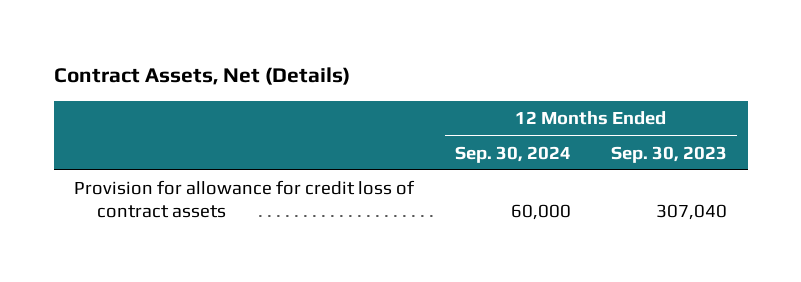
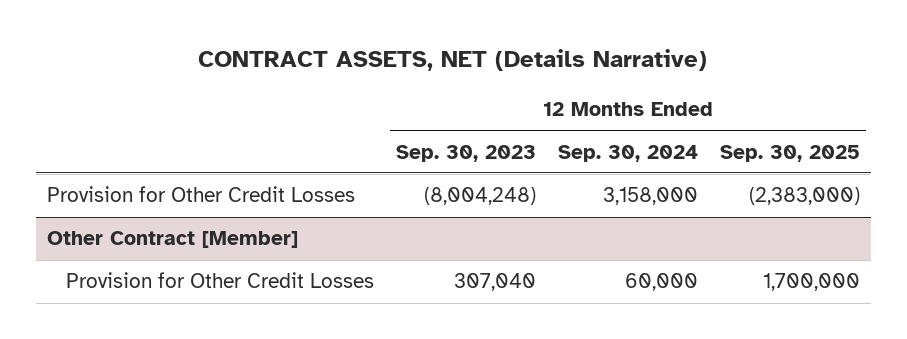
[53,67,350,86] Contract Assets, Net (Details) -> [198,49,708,72] CONTRACT ASSETS, NET (Details Narrative)
none -> [720,144,861,162] Sep. 30, 2025
[74,180,416,219] Provision for allowance for credit loss of contract assets -> [46,186,355,203] Provision for Other Credit Losses
[510,204,571,221] 60,000 -> [603,187,699,206] 3,158,000
[656,204,728,221] 307,040 -> [424,187,537,206] (8,004,248)
none -> [46,231,298,249] Other Contract [Member]
none -> [65,272,374,289] Provision for Other Credit Losses

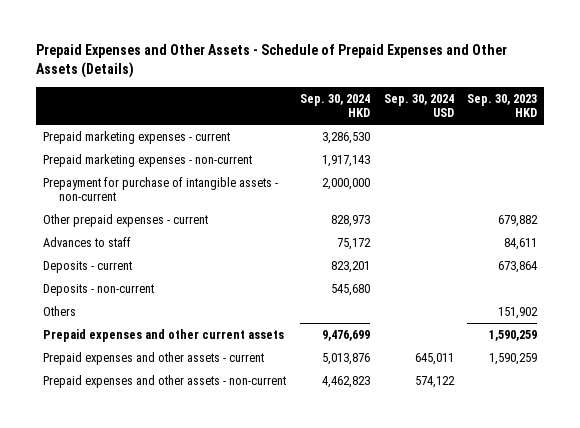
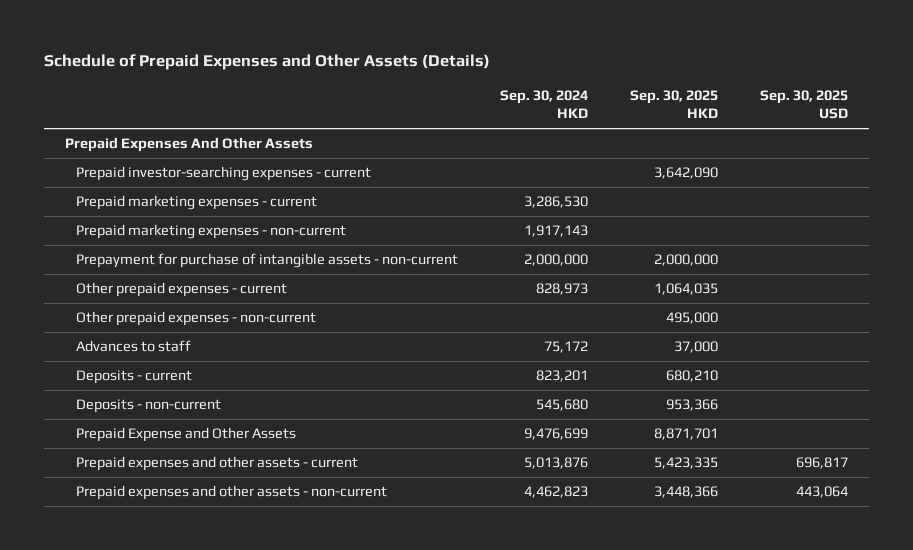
[36,44,508,79] Prepaid Expenses and Other Assets - Schedule of Prepaid Expenses and Other Assets (Details) -> [43,54,490,71] Schedule of Prepaid Expenses and Other Assets (Details)
[383,93,454,118] Sep. 30, 2024 USD -> none
[467,93,538,118] Sep. 30, 2023 HKD -> none
none -> [629,89,718,119] Sep. 30, 2025 HKD
none -> [760,89,849,120] Sep. 30, 2025 USD
none -> [64,137,313,153] Prepaid Expenses And Other Assets
none -> [75,166,371,182] Prepaid investor-searching expenses - current
none -> [75,311,316,327] Other prepaid expenses - non-current
[43,305,77,316] Others -> none
[43,328,285,342] Prepaid expenses and other current assets -> [75,427,296,443] Prepaid Expense and Other Assets

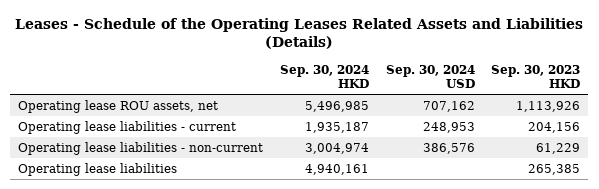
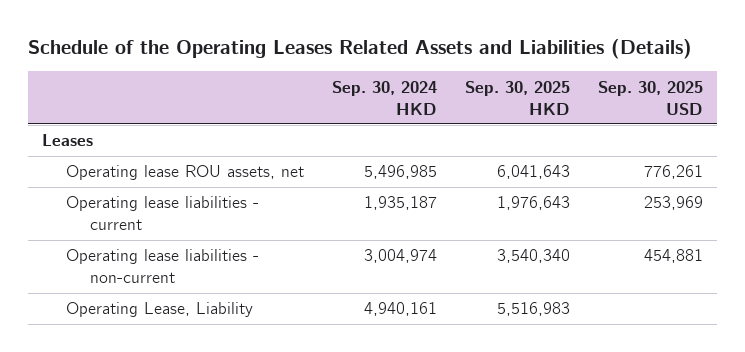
[15,17,584,49] Leases - Schedule of the Operating Leases Related Assets and Liabilities (Details) -> [27,39,692,60] Schedule of the Operating Leases Related Assets and Liabilities (Details)
[385,64,475,89] Sep. 30, 2024 USD -> none
[491,64,581,89] Sep. 30, 2023 HKD -> none
none -> [465,80,571,115] Sep. 30, 2025 HKD
none -> [598,80,704,115] Sep. 30, 2025 USD
none -> [41,134,93,147] Leases
[18,162,178,176] Operating lease liabilities -> [65,302,253,318] Operating Lease, Liability

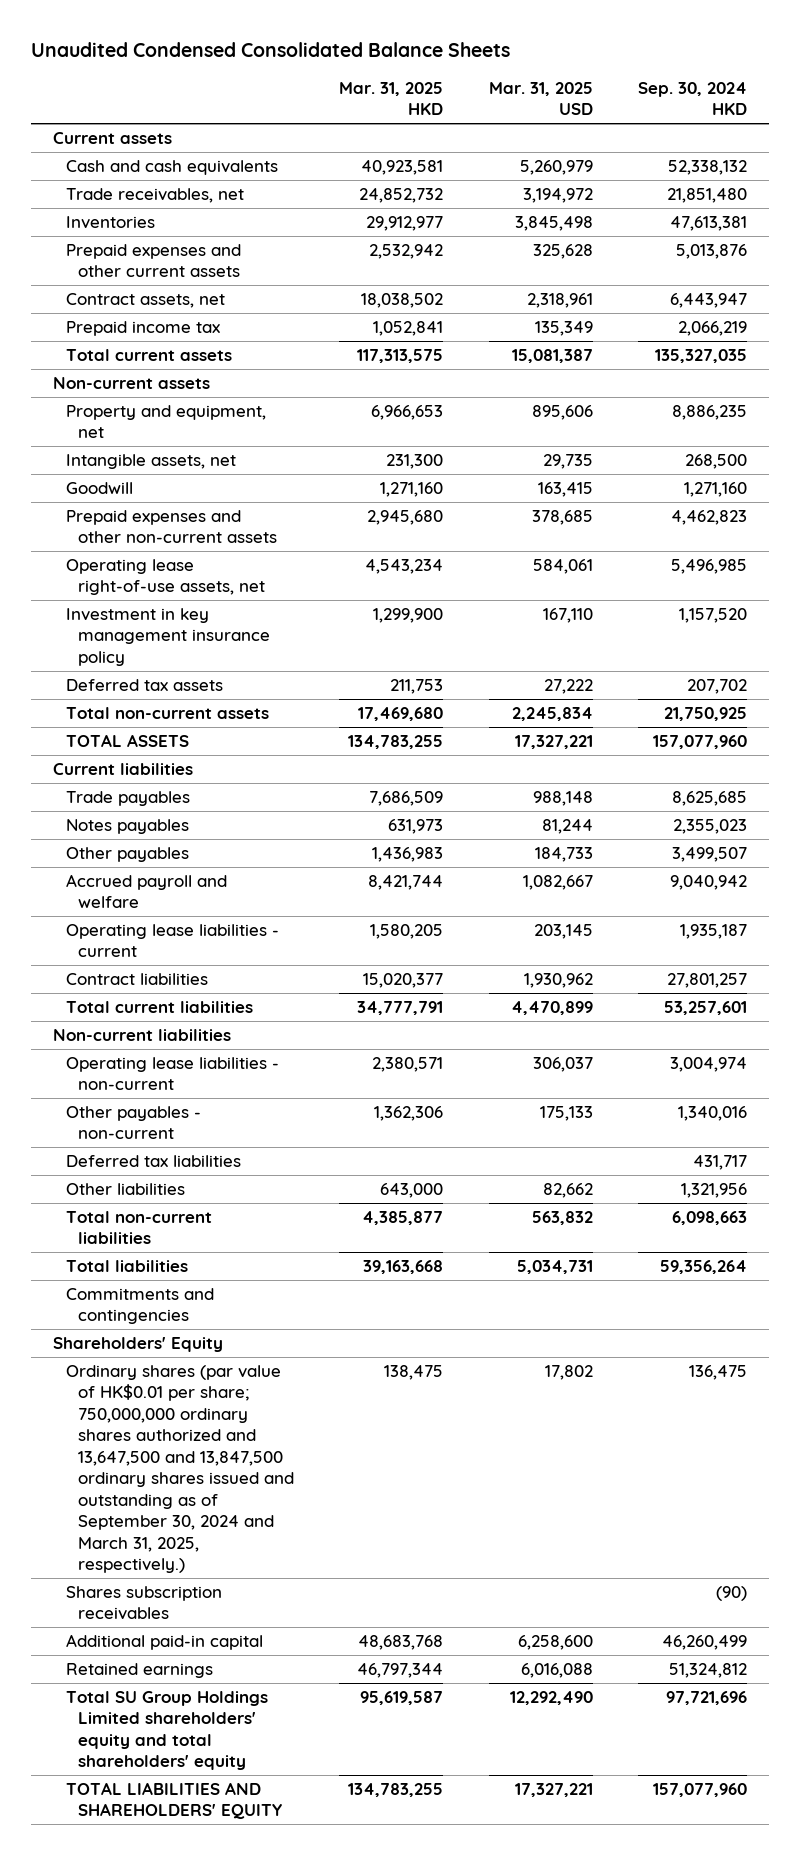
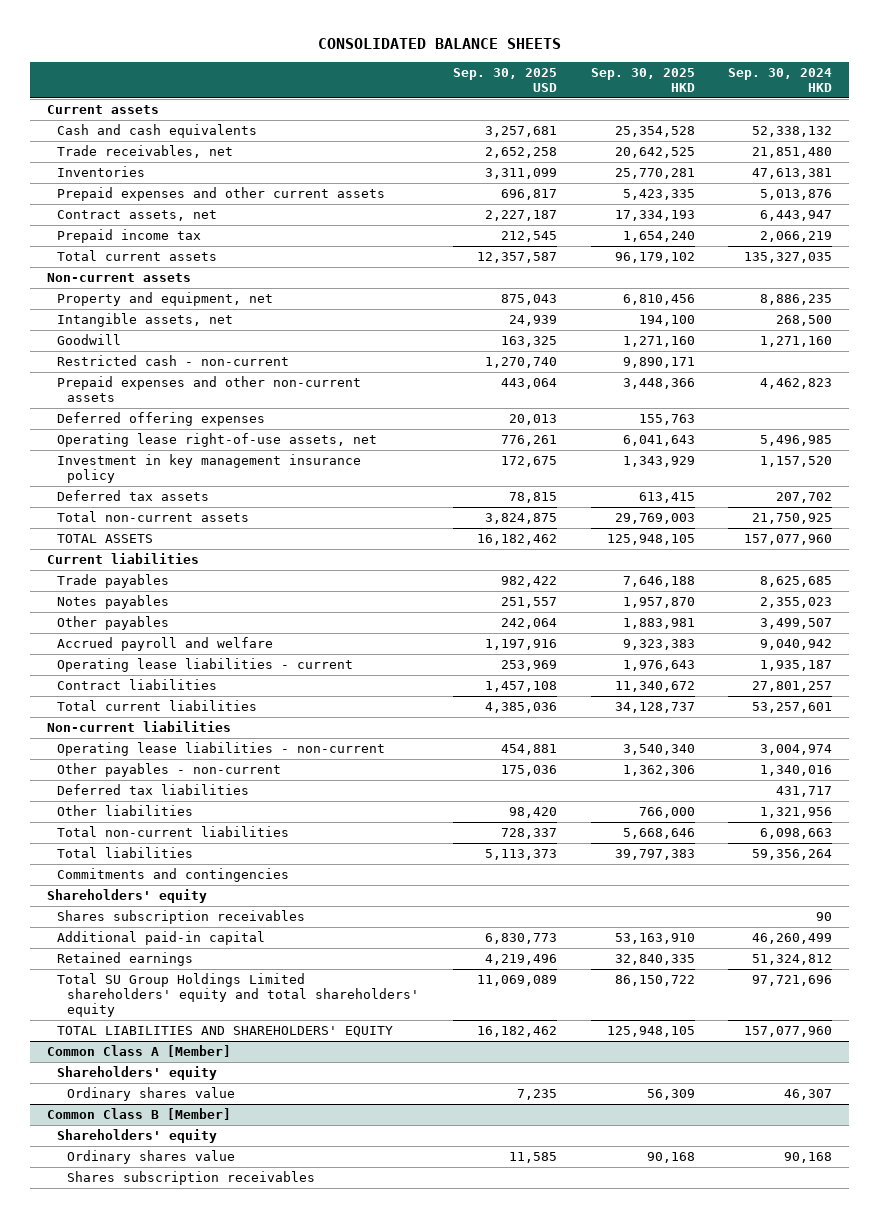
[30,42,510,58] Unaudited Condensed Consolidated Balance Sheets -> [317,38,561,50] CONSOLIDATED BALANCE SHEETS
[339,81,444,116] Mar. 31, 2025 HKD -> none
[488,81,593,116] Mar. 31, 2025 USD -> none
none -> [452,67,557,92] Sep. 30, 2025 USD
none -> [590,67,695,92] Sep. 30, 2025 HKD
none -> [56,354,289,366] Restricted cash - non-current
none -> [56,411,265,426] Deferred offering expenses
[65,1364,295,1574] Ordinary shares (par value of HK$0.01 per share; 750,000,000 ordinary shares authorized and 13,647,500 and 13,847,500 ordinary shares issued and outstanding as of September 30, 2024 and March 31, 2025, respectively.) -> none
[53,1336,224,1352] Shareholders' Equity -> [46,888,207,903] Shareholders' equity
[715,1585,747,1601] (90) -> [816,911,833,921] 90
none -> [46,1044,231,1057] Common Class A [Member]
none -> [56,1065,217,1080] Shareholders' equity
none -> [66,1086,235,1101] Ordinary shares value
none -> [46,1107,231,1120] Common Class B [Member]
none -> [56,1128,217,1143] Shareholders' equity
none -> [66,1149,235,1164] Ordinary shares value
none -> [66,1170,315,1185] Shares subscription receivables

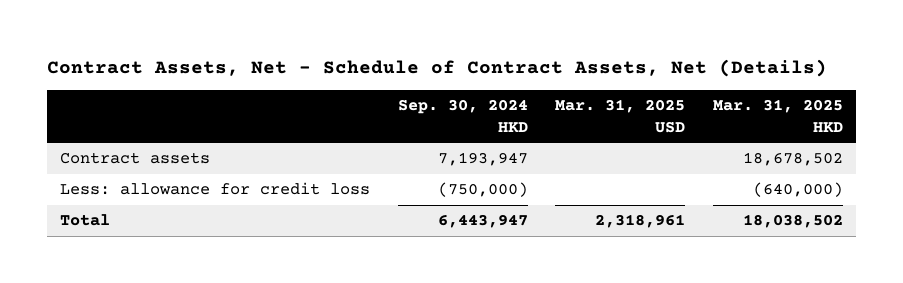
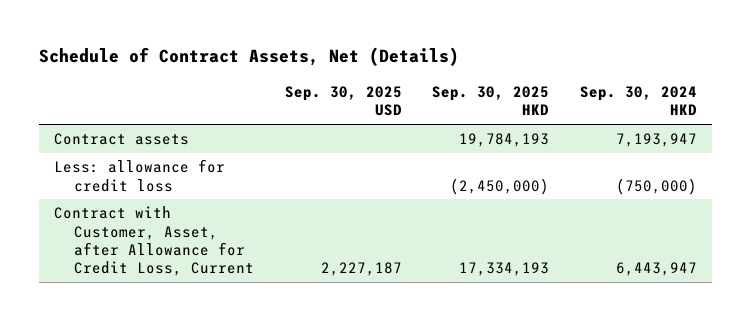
[46,59,827,78] Contract Assets, Net - Schedule of Contract Assets, Net (Details) -> [38,47,459,67] Schedule of Contract Assets, Net (Details)
[555,99,686,133] Mar. 31, 2025 USD -> none
[712,99,843,132] Mar. 31, 2025 HKD -> none
none -> [284,86,402,117] Sep. 30, 2025 USD
none -> [432,86,550,116] Sep. 30, 2025 HKD
[60,214,111,227] Total -> [53,206,255,276] Contract with Customer, Asset, after Allowance for Credit Loss, Current

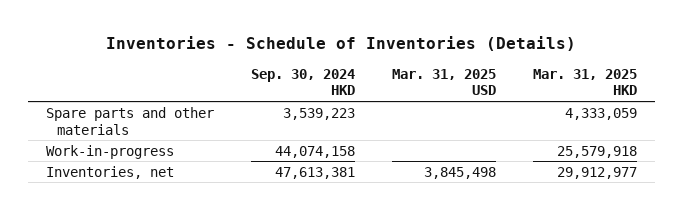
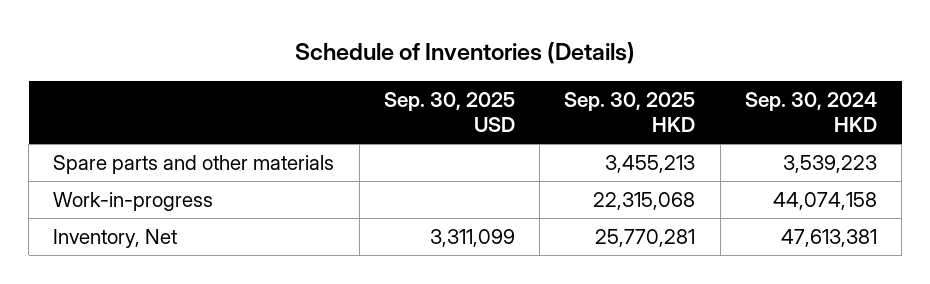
[106,36,577,52] Inventories - Schedule of Inventories (Details) -> [295,42,636,65] Schedule of Inventories (Details)
[391,68,496,96] Mar. 31, 2025 USD -> none
[532,68,637,96] Mar. 31, 2025 HKD -> none
none -> [383,91,515,133] Sep. 30, 2025 USD
none -> [564,91,696,133] Sep. 30, 2025 HKD
[46,165,175,179] Inventories, net -> [53,229,178,249] Inventory, Net

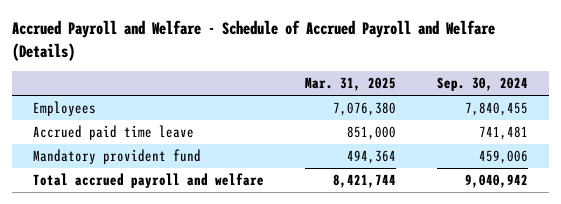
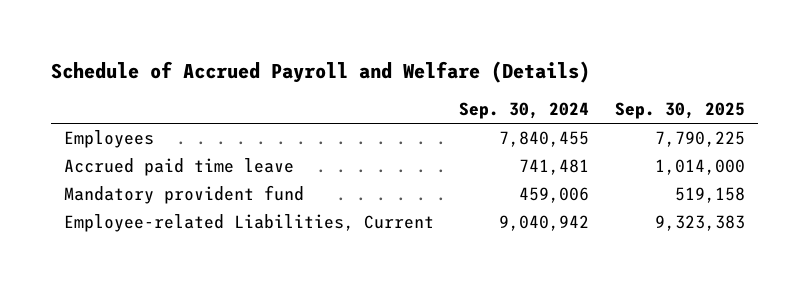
[12,20,496,61] Accrued Payroll and Welfare - Schedule of Accrued Payroll and Welfare (Details) -> [50,60,590,83] Schedule of Accrued Payroll and Welfare (Details)
[305,77,397,92] Mar. 31, 2025 -> none
none -> [615,102,746,120] Sep. 30, 2025
[32,172,264,188] Total accrued payroll and welfare -> [63,214,434,233] Employee-related Liabilities, Current

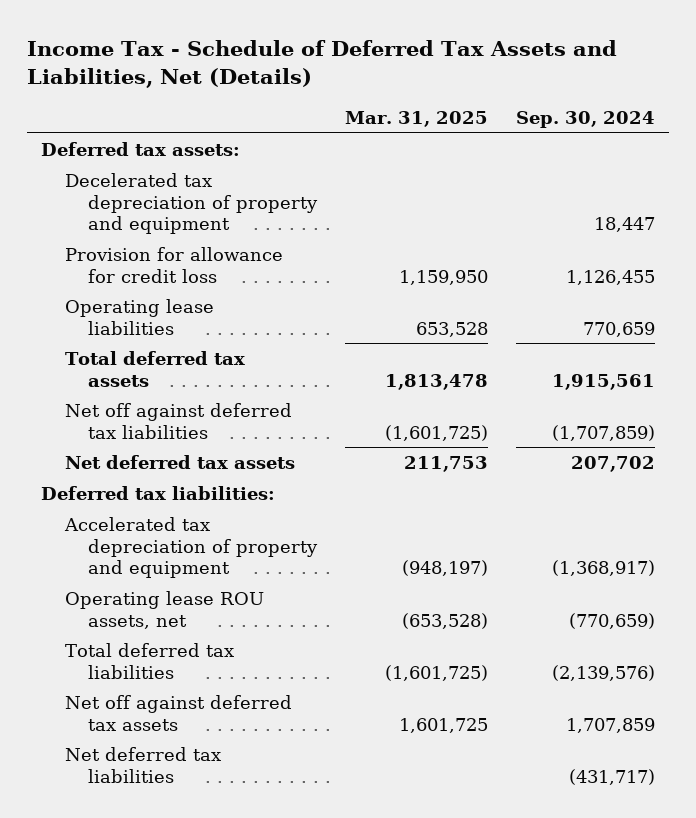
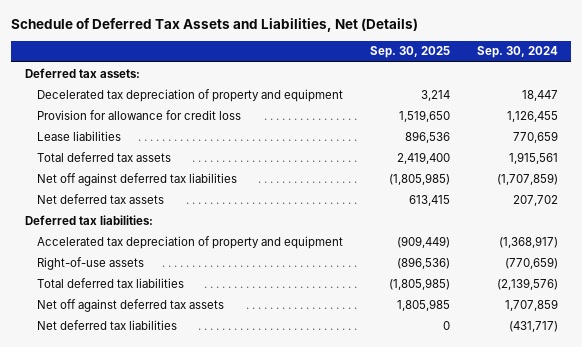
[27,39,618,88] Income Tax - Schedule of Deferred Tax Assets and Liabilities, Net (Details) -> [11,18,419,33] Schedule of Deferred Tax Assets and Liabilities, Net (Details)
[344,110,488,127] Mar. 31, 2025 -> none
none -> [369,46,450,59] Sep. 30, 2025
[64,299,214,335] Operating lease liabilities -> [37,130,122,141] Lease liabilities
[64,591,264,629] Operating lease ROU assets, net -> [37,256,145,270] Right-of-use assets

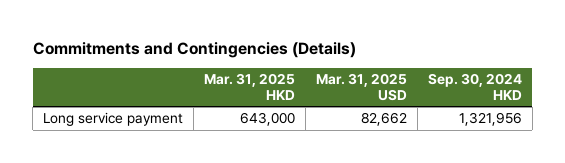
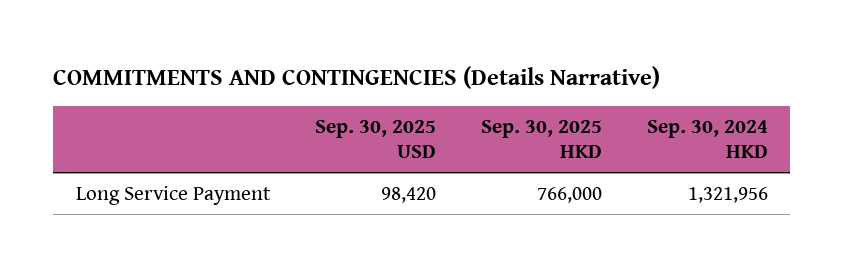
[32,42,356,59] Commitments and Contingencies (Details) -> [52,66,660,90] COMMITMENTS AND CONTINGENCIES (Details Narrative)
[204,73,296,101] Mar. 31, 2025 HKD -> none
[316,73,408,102] Mar. 31, 2025 USD -> none
none -> [314,120,436,159] Sep. 30, 2025 USD
none -> [480,120,602,159] Sep. 30, 2025 HKD
[43,112,184,127] Long service payment -> [75,185,271,205] Long Service Payment

